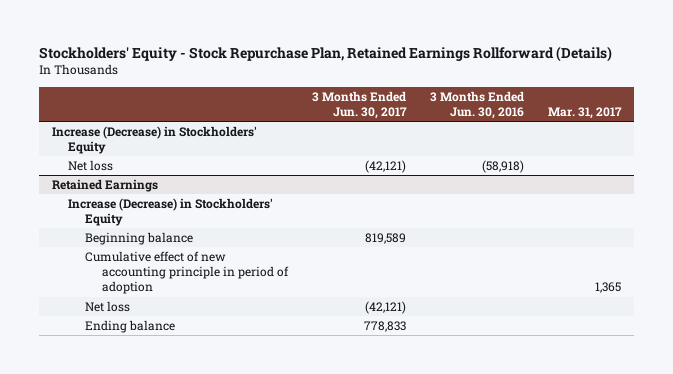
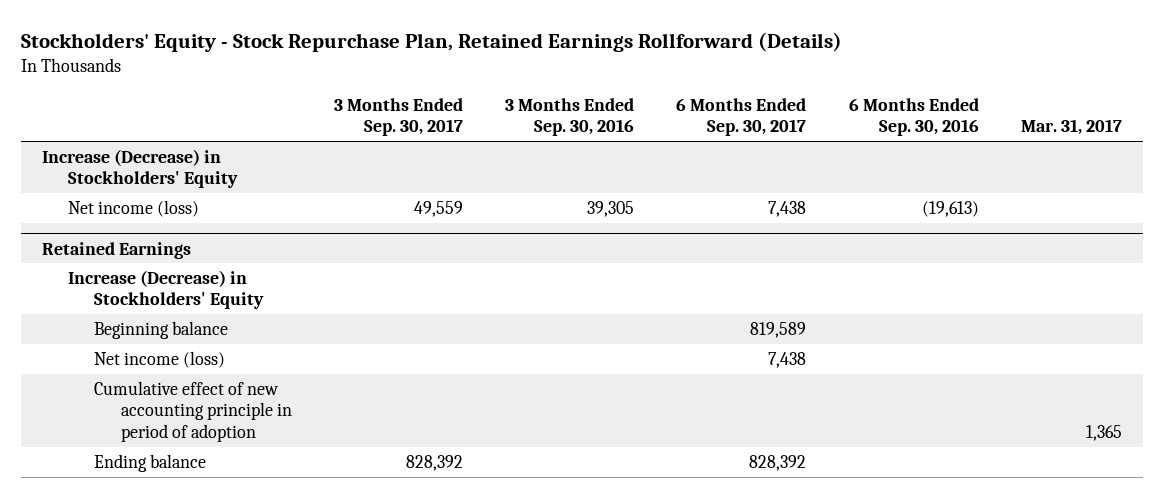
[311,90,407,119] 3 Months Ended Jun. 30, 2017 -> none
[430,90,525,119] 3 Months Ended Jun. 30, 2016 -> none
none -> [334,97,464,137] 3 Months Ended Sep. 30, 2017
none -> [505,97,635,137] 3 Months Ended Sep. 30, 2016
none -> [676,97,807,137] 6 Months Ended Sep. 30, 2017
none -> [848,97,979,137] 6 Months Ended Sep. 30, 2016
[68,160,114,172] Net loss -> [68,199,200,217] Net income (loss)
none -> [94,350,226,368] Net income (loss)
[84,301,130,313] Net loss -> none

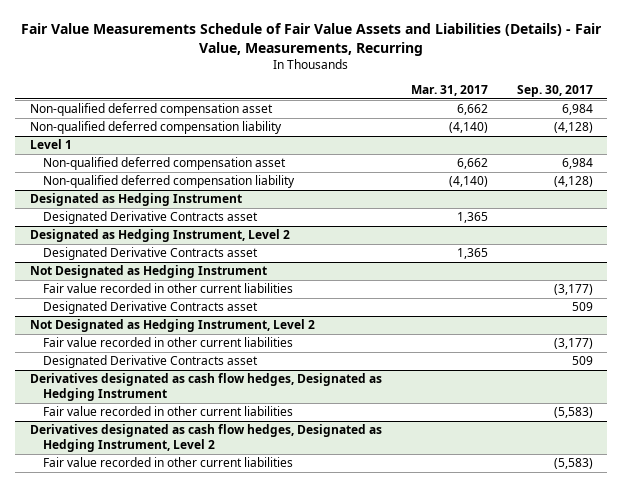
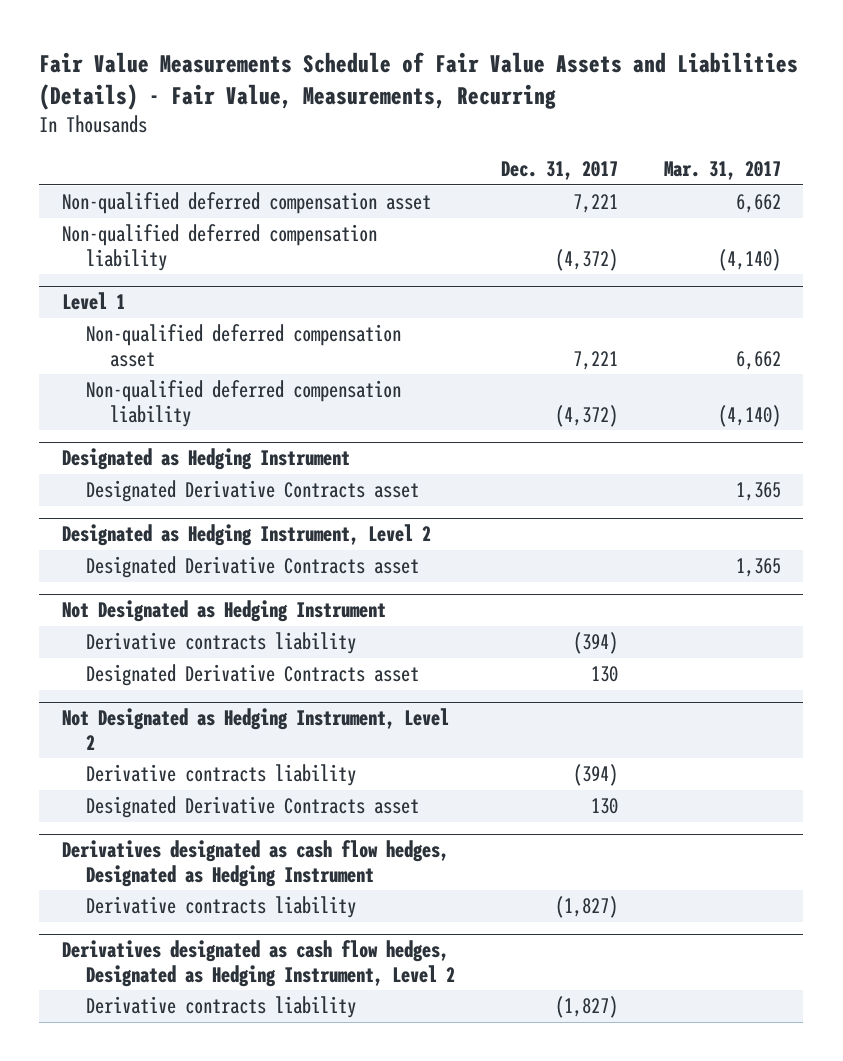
[516,85,593,98] Sep. 30, 2017 -> none
none -> [500,161,618,181] Dec. 31, 2017
[43,283,294,294] Fair value recorded in other current liabilities -> [85,632,356,655] Derivative contracts liability
[43,337,294,348] Fair value recorded in other current liabilities -> [85,764,356,787] Derivative contracts liability
[43,406,294,417] Fair value recorded in other current liabilities -> [85,896,356,919] Derivative contracts liability
[43,457,294,468] Fair value recorded in other current liabilities -> [85,996,356,1019] Derivative contracts liability

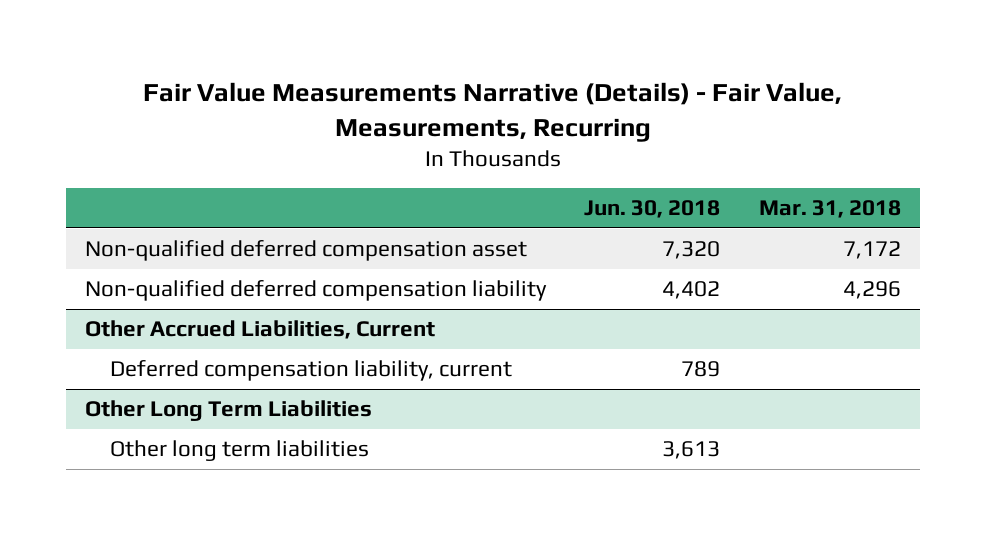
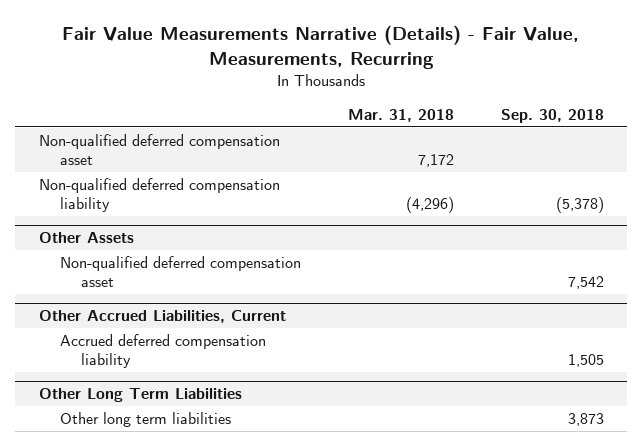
[584,200,721,219] Jun. 30, 2018 -> none
none -> [500,109,604,124] Sep. 30, 2018
[842,281,901,300] 4,296 -> [405,197,454,214] (4,296)
none -> [38,232,134,244] Other Assets
none -> [59,255,301,288] Non-qualified deferred compensation asset
[110,360,513,382] Deferred compensation liability, current -> [59,333,266,369] Accrued deferred compensation liability

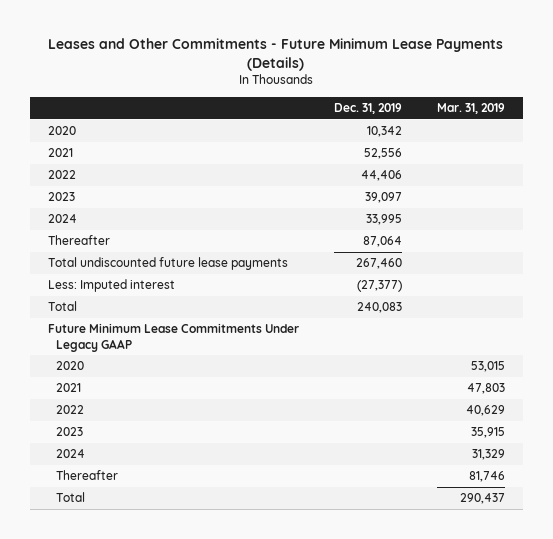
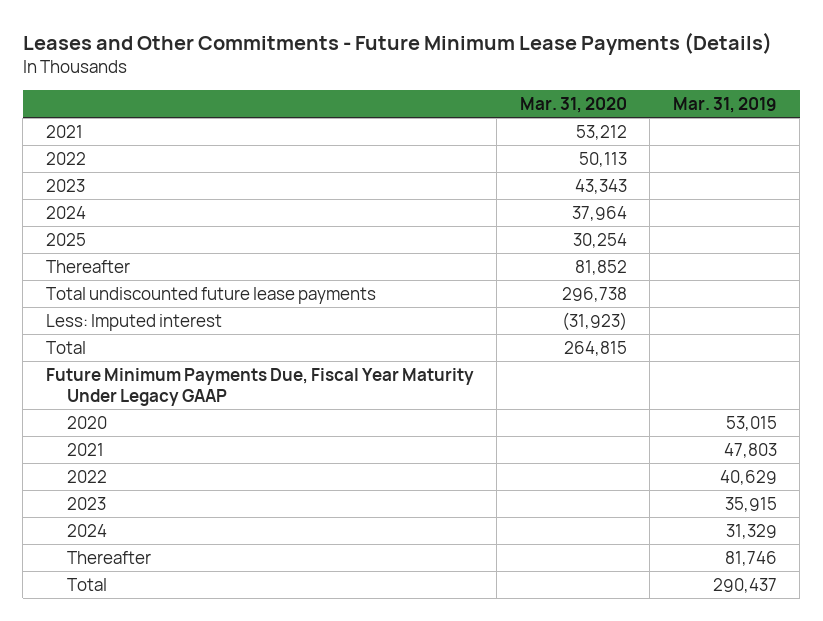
[333,102,402,114] Dec. 31, 2019 -> none
none -> [519,96,627,113] Mar. 31, 2020
[47,126,76,136] 2020 -> none
none -> [45,232,86,246] 2025
[47,323,299,352] Future Minimum Lease Commitments Under Legacy GAAP -> [45,367,474,406] Future Minimum Payments Due, Fiscal Year Maturity Under Legacy GAAP

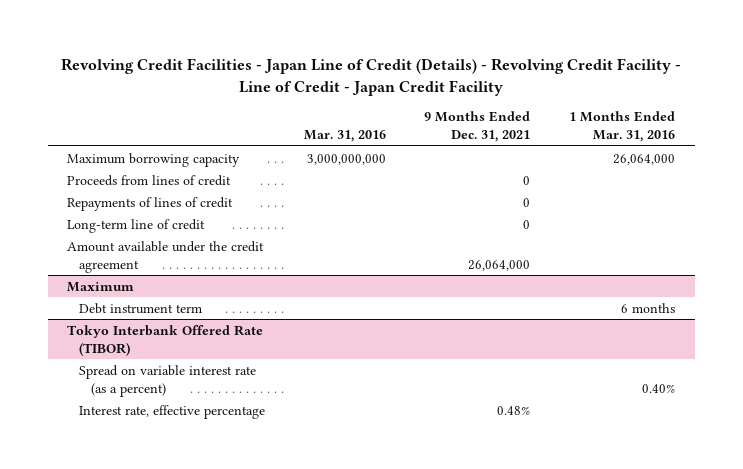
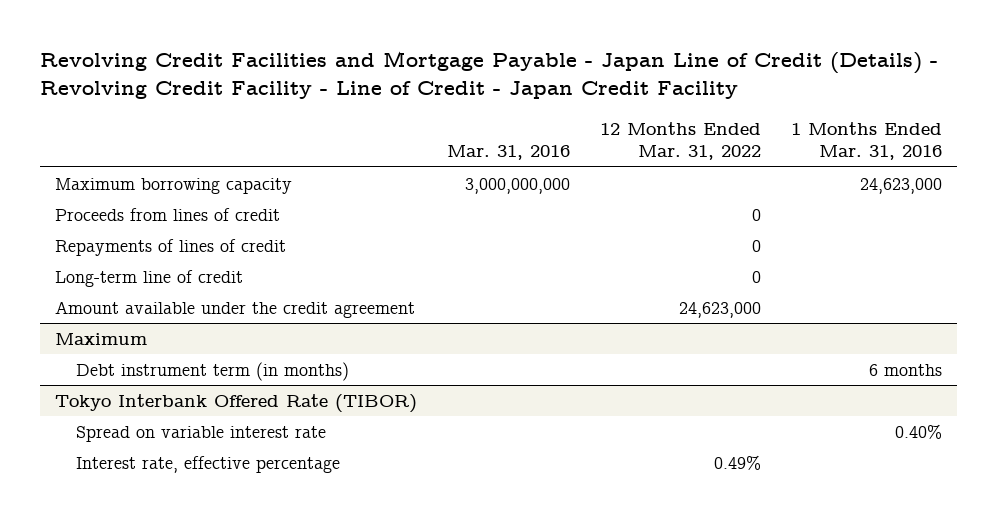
[61,57,682,96] Revolving Credit Facilities - Japan Line of Credit (Details) - Revolving Credit Facility - Line of Credit - Japan Credit Facility -> [39,51,938,100] Revolving Credit Facilities and Mortgage Payable - Japan Line of Credit (Details) - Revolving Credit Facility - Line of Credit - Japan Credit Facility
[424,111,531,143] 9 Months Ended Dec. 31, 2021 -> none
none -> [599,121,761,161] 12 Months Ended Mar. 31, 2022
[613,153,676,165] 26,064,000 -> [859,177,942,194] 24,623,000
[79,302,203,314] Debt instrument term -> [75,361,349,381] Debt instrument term (in months)
[79,364,257,397] Spread on variable interest rate (as a percent) -> [75,425,326,442] Spread on variable interest rate

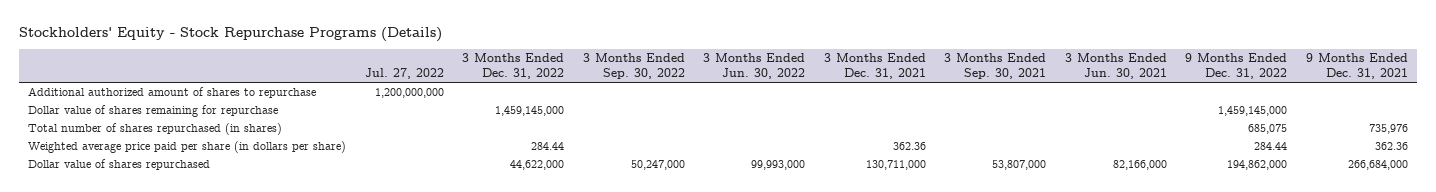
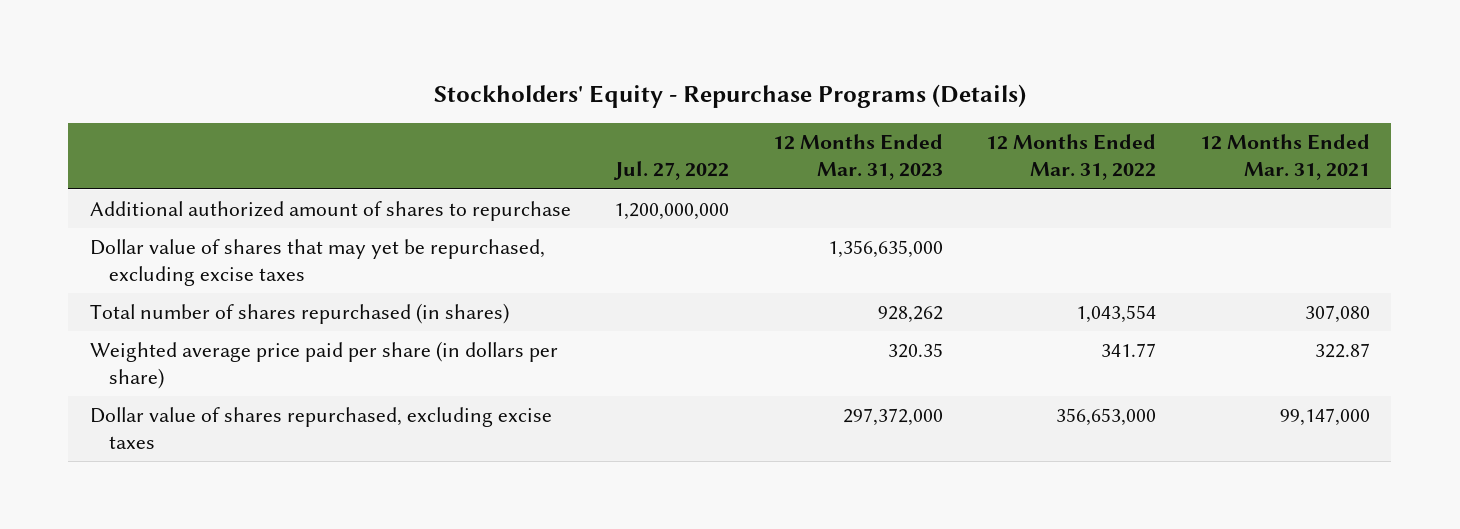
[18,27,442,43] Stockholders' Equity - Stock Repurchase Programs (Details) -> [433,83,1026,108] Stockholders' Equity - Repurchase Programs (Details)
[462,53,565,80] 3 Months Ended Dec. 31, 2022 -> none
[582,53,685,80] 3 Months Ended Sep. 30, 2022 -> none
[703,53,806,80] 3 Months Ended Jun. 30, 2022 -> none
[823,53,926,80] 3 Months Ended Dec. 31, 2021 -> none
[944,53,1047,80] 3 Months Ended Sep. 30, 2021 -> none
[1064,53,1167,80] 3 Months Ended Jun. 30, 2021 -> none
[1185,53,1288,80] 9 Months Ended Dec. 31, 2022 -> none
[1305,53,1408,80] 9 Months Ended Dec. 31, 2021 -> none
none -> [772,134,943,181] 12 Months Ended Mar. 31, 2023
none -> [986,134,1157,181] 12 Months Ended Mar. 31, 2022
none -> [1199,134,1370,181] 12 Months Ended Mar. 31, 2021
[28,105,279,118] Dollar value of shares remaining for repurchase -> [89,239,545,287] Dollar value of shares that may yet be repurchased, excluding excise taxes
[28,159,211,171] Dollar value of shares repurchased -> [89,407,552,450] Dollar value of shares repurchased, excluding excise taxes

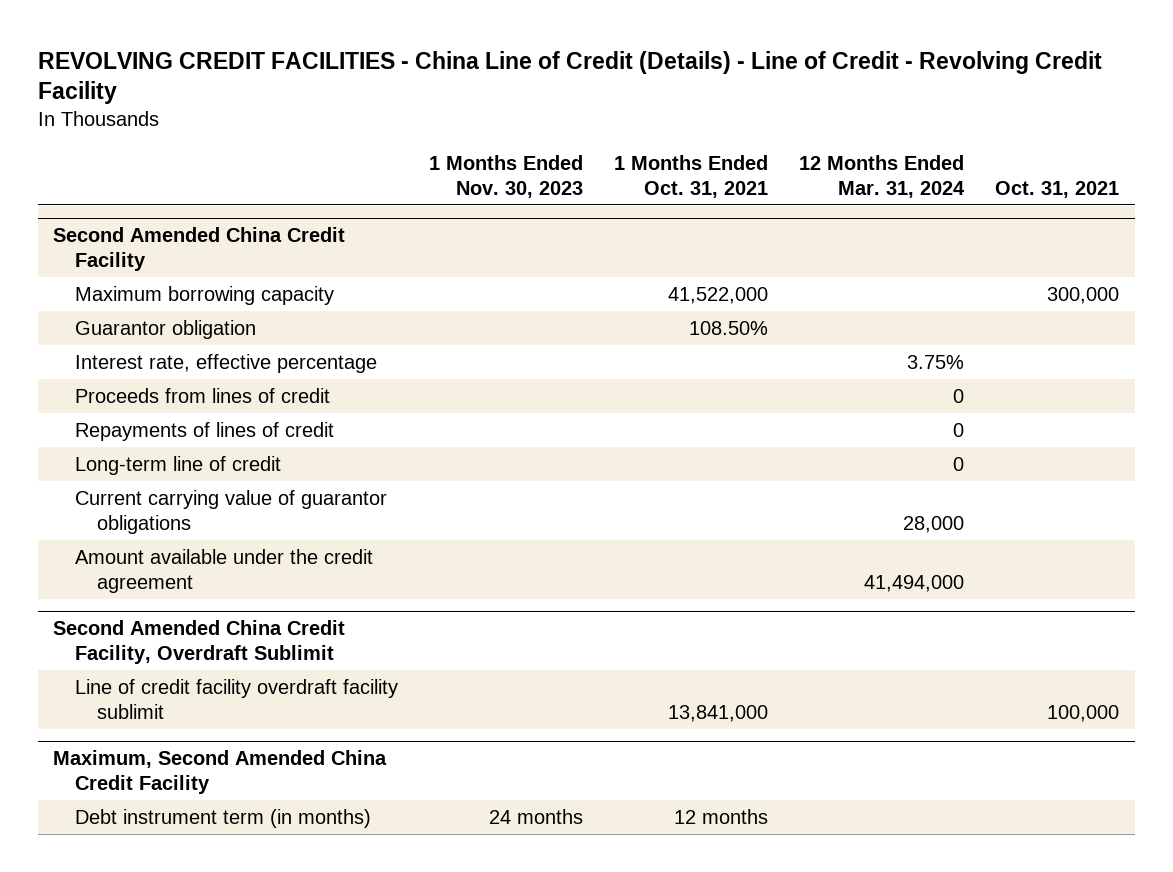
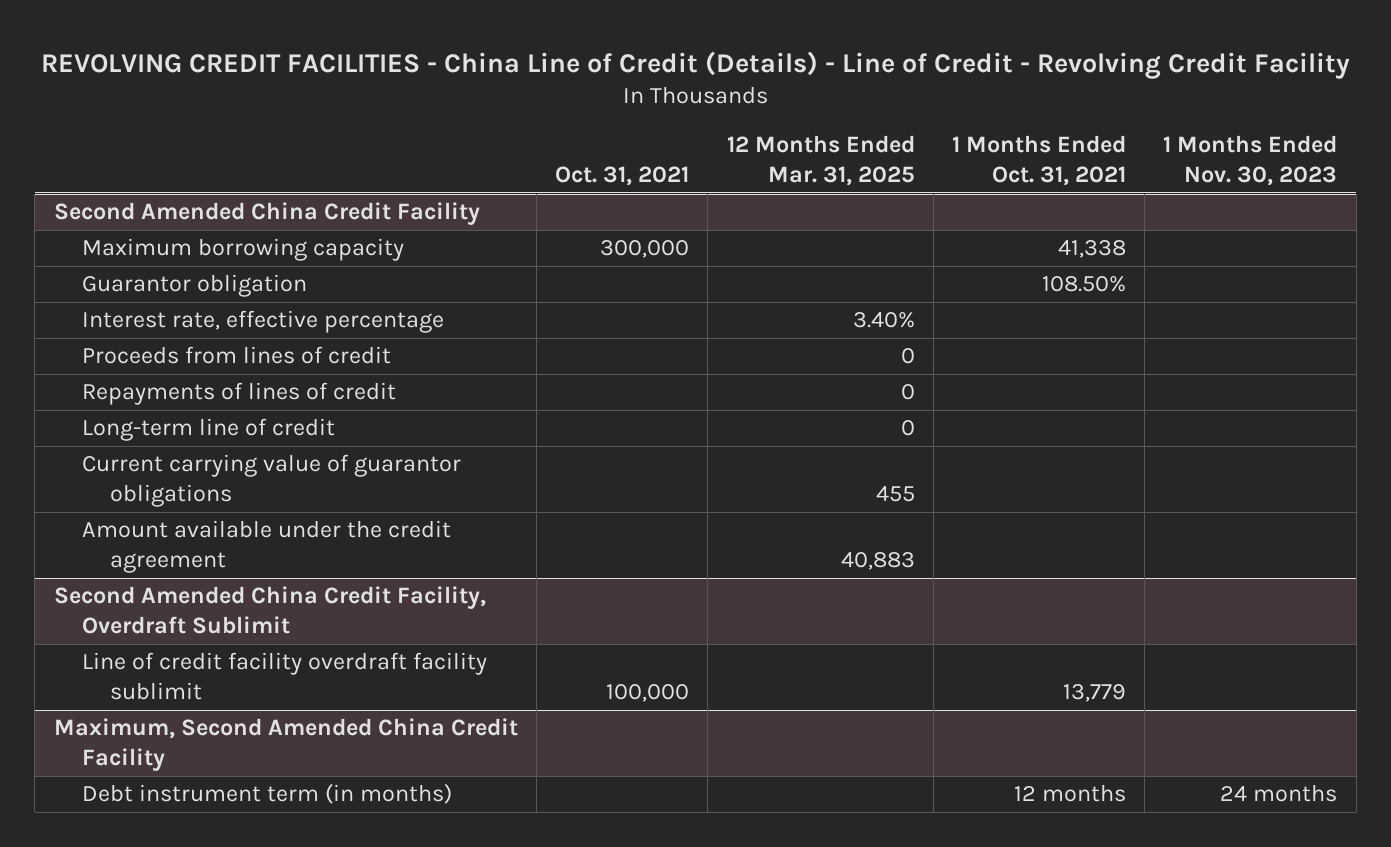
[799,154,966,198] 12 Months Ended Mar. 31, 2024 -> none
none -> [726,135,915,187] 12 Months Ended Mar. 31, 2025
[668,286,769,304] 41,522,000 -> [1057,240,1126,259] 41,338
[668,704,769,722] 13,841,000 -> [1062,684,1126,703] 13,779

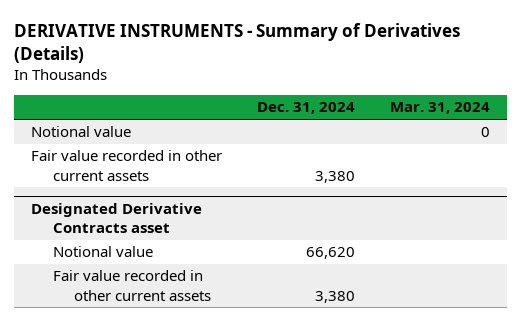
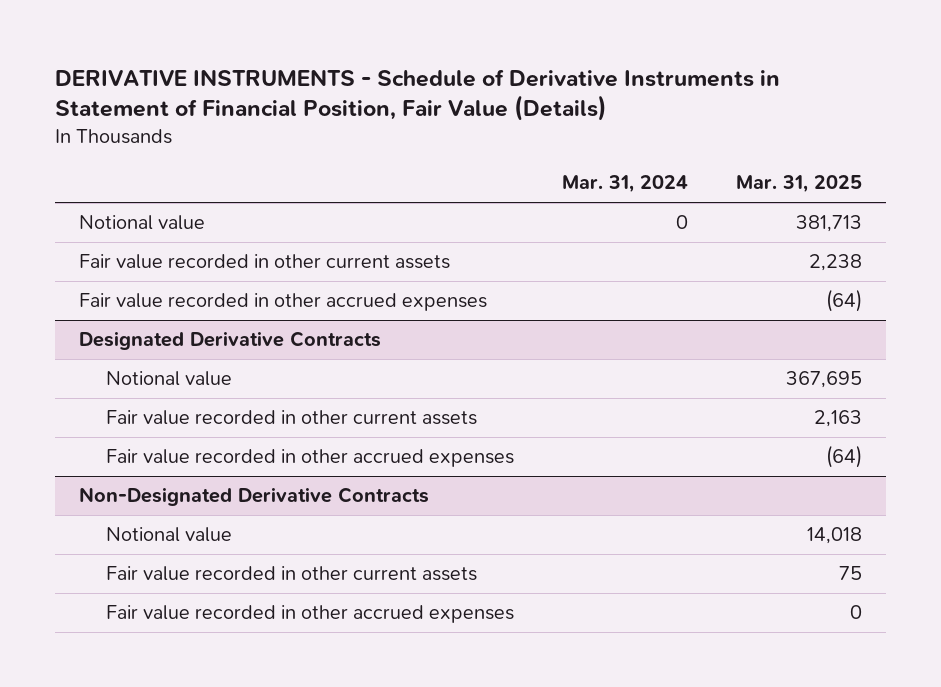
[13,23,460,64] DERIVATIVE INSTRUMENTS - Summary of Derivatives (Details) -> [54,68,780,122] DERIVATIVE INSTRUMENTS - Schedule of Derivative Instruments in Statement of Financial Position, Fair Value (Details)
[257,102,356,115] Dec. 31, 2024 -> none
none -> [736,175,863,194] Mar. 31, 2025
none -> [78,293,487,312] Fair value recorded in other accrued expenses
[31,203,203,234] Designated Derivative Contracts asset -> [78,331,381,351] Designated Derivative Contracts
none -> [106,449,515,468] Fair value recorded in other accrued expenses
none -> [78,487,429,507] Non-Designated Derivative Contracts
none -> [106,527,233,543] Notional value
none -> [106,566,478,582] Fair value recorded in other current assets
none -> [106,605,515,624] Fair value recorded in other accrued expenses

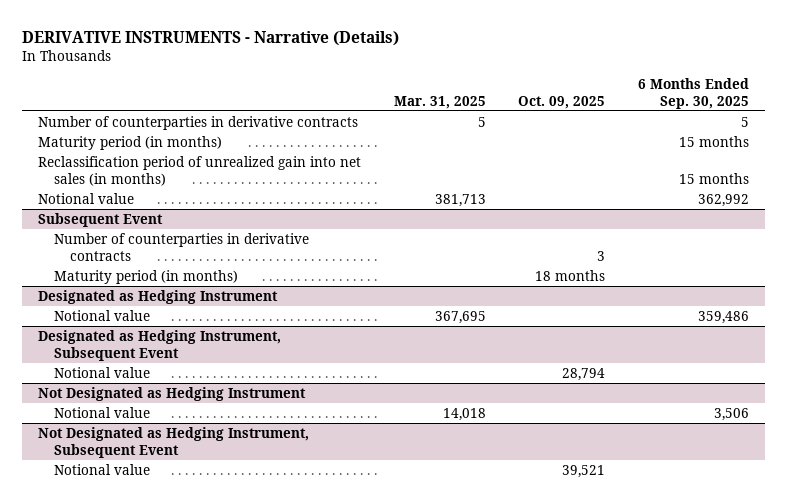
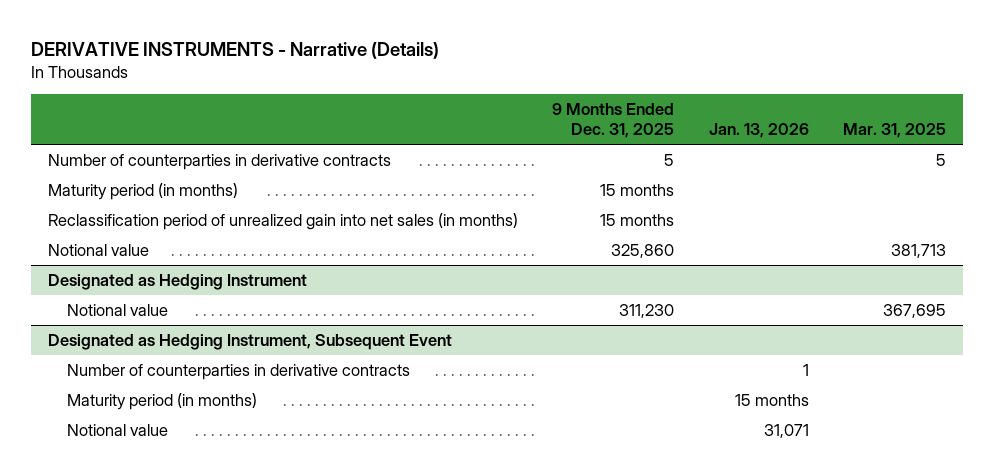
[518,95,606,109] Oct. 09, 2025 -> none
[637,77,749,109] 6 Months Ended Sep. 30, 2025 -> none
none -> [552,102,675,139] 9 Months Ended Dec. 31, 2025
none -> [708,123,809,139] Jan. 13, 2026
[38,212,164,227] Subsequent Event -> none
[53,232,309,261] Number of counterparties in derivative contracts -> none
[53,269,238,284] Maturity period (in months) -> none
none -> [66,363,410,380] Number of counterparties in derivative contracts
none -> [66,392,257,410] Maturity period (in months)
[38,386,307,401] Not Designated as Hedging Instrument -> none
[53,406,150,418] Notional value -> none
[38,426,310,458] Not Designated as Hedging Instrument, Subsequent Event -> none
[53,463,150,475] Notional value -> none

